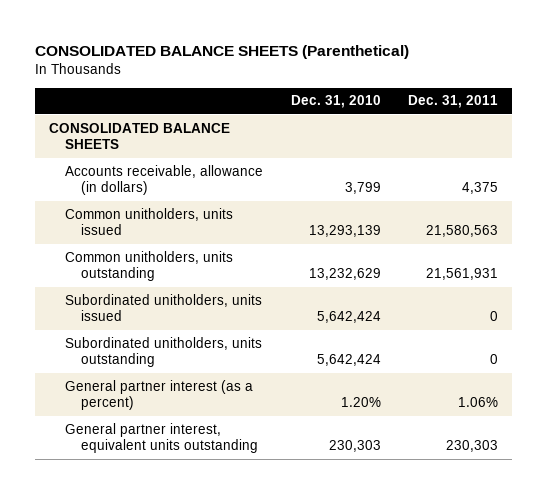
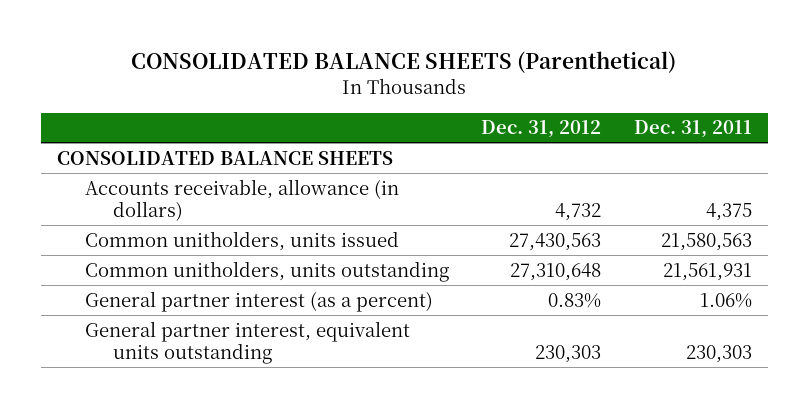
[290,95,381,109] Dec. 31, 2010 -> none
none -> [481,120,602,139] Dec. 31, 2012
[64,293,262,322] Subordinated unitholders, units issued -> none
[64,336,262,368] Subordinated unitholders, units outstanding -> none

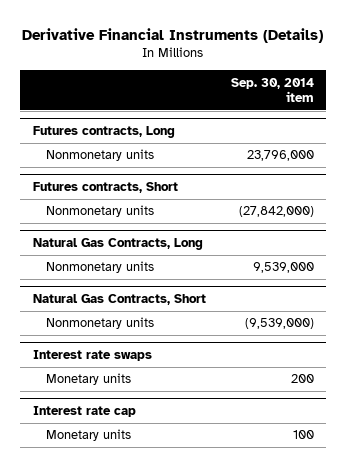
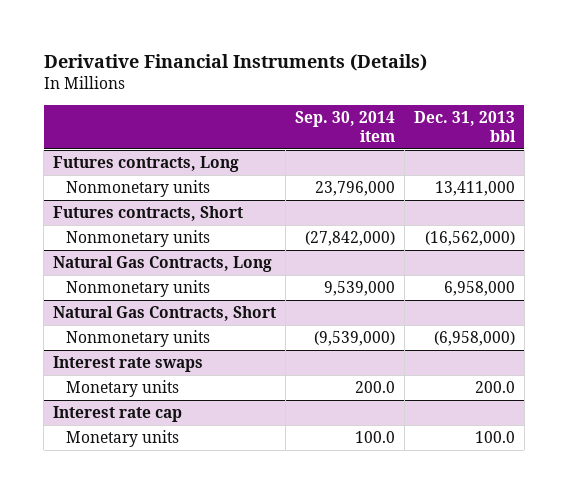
none -> [414,110,517,142] Dec. 31, 2013 bbl
[290,374,314,384] 200 -> [355,380,396,393] 200.0
[292,430,314,440] 100 -> [355,430,396,443] 100.0

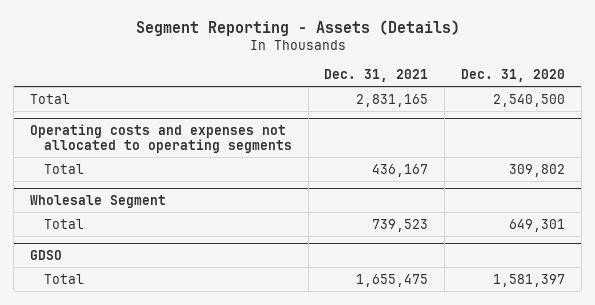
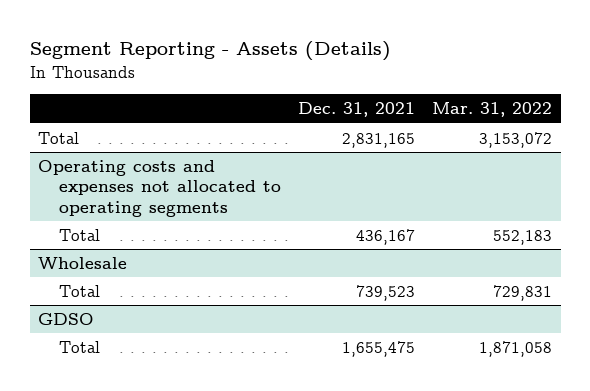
[461,68,566,82] Dec. 31, 2020 -> none
none -> [431,101,552,117] Mar. 31, 2022
[29,195,166,209] Wholesale Segment -> [38,256,128,269] Wholesale

